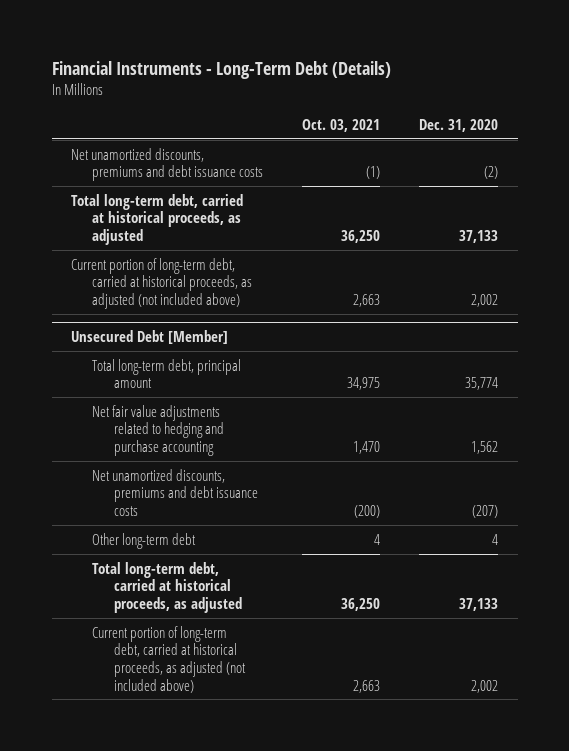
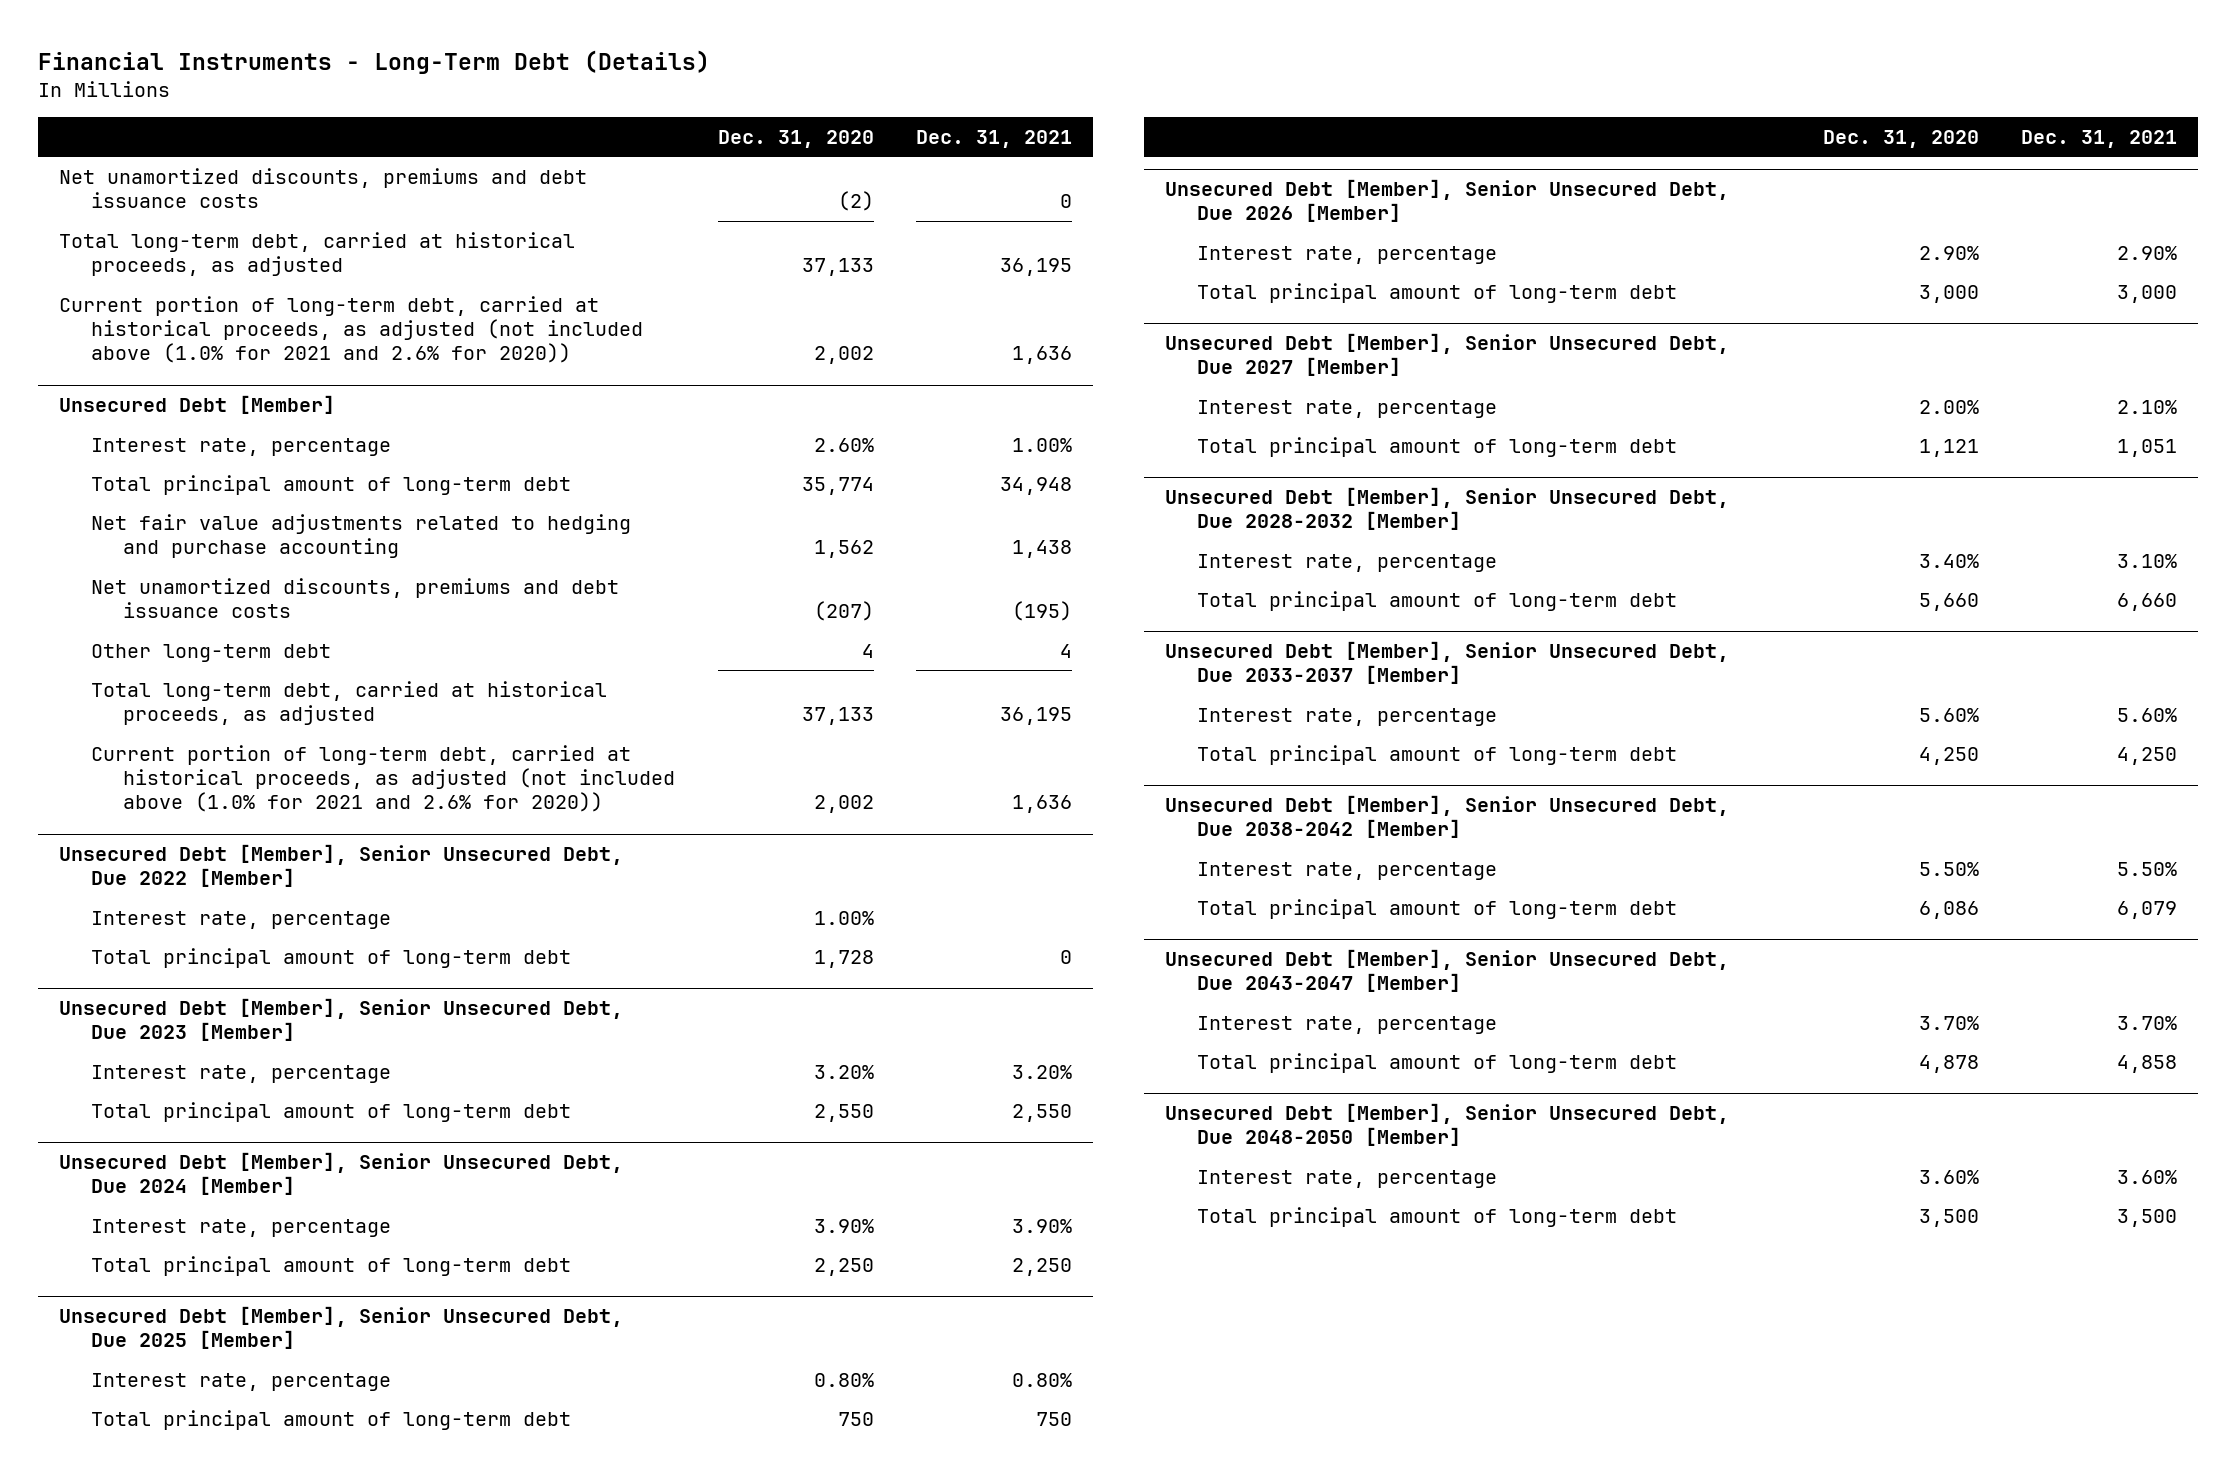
[302,118,381,132] Oct. 03, 2021 -> none
none -> [915,130,1072,149] Dec. 31, 2021
[70,257,253,309] Current portion of long-term debt, carried at historical proceeds, as adjusted (not included above) -> [59,296,644,364] Current portion of long-term debt, carried at historical proceeds, as adjusted (not included above (1.0% for 2021 and 2.6% for 2020))
none -> [91,438,392,457] Interest rate, percentage
[92,358,242,389] Total long-term debt, principal amount -> [91,475,572,496] Total principal amount of long-term debt
[92,625,247,693] Current portion of long-term debt, carried at historical proceeds, as adjusted (not included above) -> [91,745,676,813] Current portion of long-term debt, carried at historical proceeds, as adjusted (not included above (1.0% for 2021 and 2.6% for 2020))
none -> [59,844,624,888] Unsecured Debt [Member], Senior Unsecured Debt, Due 2022 [Member]
none -> [91,911,392,930] Interest rate, percentage
none -> [91,948,572,969] Total principal amount of long-term debt
none -> [59,998,624,1042] Unsecured Debt [Member], Senior Unsecured Debt, Due 2023 [Member]
none -> [91,1065,392,1084] Interest rate, percentage
none -> [91,1102,572,1123] Total principal amount of long-term debt
none -> [59,1152,624,1196] Unsecured Debt [Member], Senior Unsecured Debt, Due 2024 [Member]
none -> [91,1219,392,1238] Interest rate, percentage
none -> [91,1256,572,1277] Total principal amount of long-term debt
none -> [59,1306,624,1350] Unsecured Debt [Member], Senior Unsecured Debt, Due 2025 [Member]
none -> [91,1373,392,1392] Interest rate, percentage
none -> [91,1410,572,1431] Total principal amount of long-term debt
none -> [1164,179,1729,223] Unsecured Debt [Member], Senior Unsecured Debt, Due 2026 [Member]
none -> [1196,246,1497,265] Interest rate, percentage
none -> [1196,283,1677,304] Total principal amount of long-term debt
none -> [1164,333,1729,377] Unsecured Debt [Member], Senior Unsecured Debt, Due 2027 [Member]
none -> [1196,400,1497,419] Interest rate, percentage
none -> [1196,437,1677,458] Total principal amount of long-term debt
none -> [1164,487,1729,531] Unsecured Debt [Member], Senior Unsecured Debt, Due 2028-2032 [Member]
none -> [1196,554,1497,573] Interest rate, percentage
none -> [1196,591,1677,612] Total principal amount of long-term debt
none -> [1164,641,1729,685] Unsecured Debt [Member], Senior Unsecured Debt, Due 2033-2037 [Member]
none -> [1196,708,1497,727] Interest rate, percentage
none -> [1196,745,1677,766] Total principal amount of long-term debt
none -> [1164,795,1729,839] Unsecured Debt [Member], Senior Unsecured Debt, Due 2038-2042 [Member]
none -> [1196,862,1497,881] Interest rate, percentage
none -> [1196,899,1677,920] Total principal amount of long-term debt
none -> [1164,949,1729,993] Unsecured Debt [Member], Senior Unsecured Debt, Due 2043-2047 [Member]
none -> [1196,1016,1497,1035] Interest rate, percentage
none -> [1196,1053,1677,1074] Total principal amount of long-term debt
none -> [1164,1103,1729,1147] Unsecured Debt [Member], Senior Unsecured Debt, Due 2048-2050 [Member]
none -> [1196,1170,1497,1189] Interest rate, percentage
none -> [1196,1207,1677,1228] Total principal amount of long-term debt

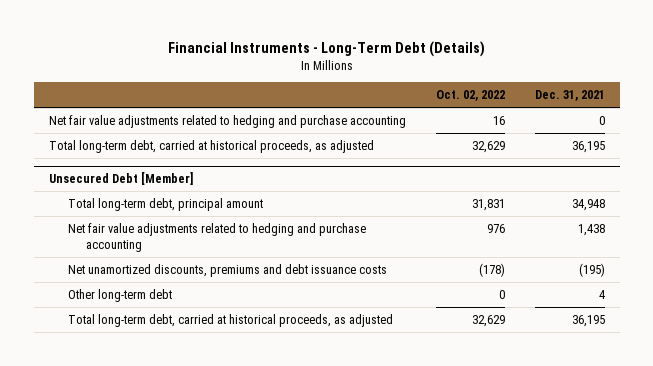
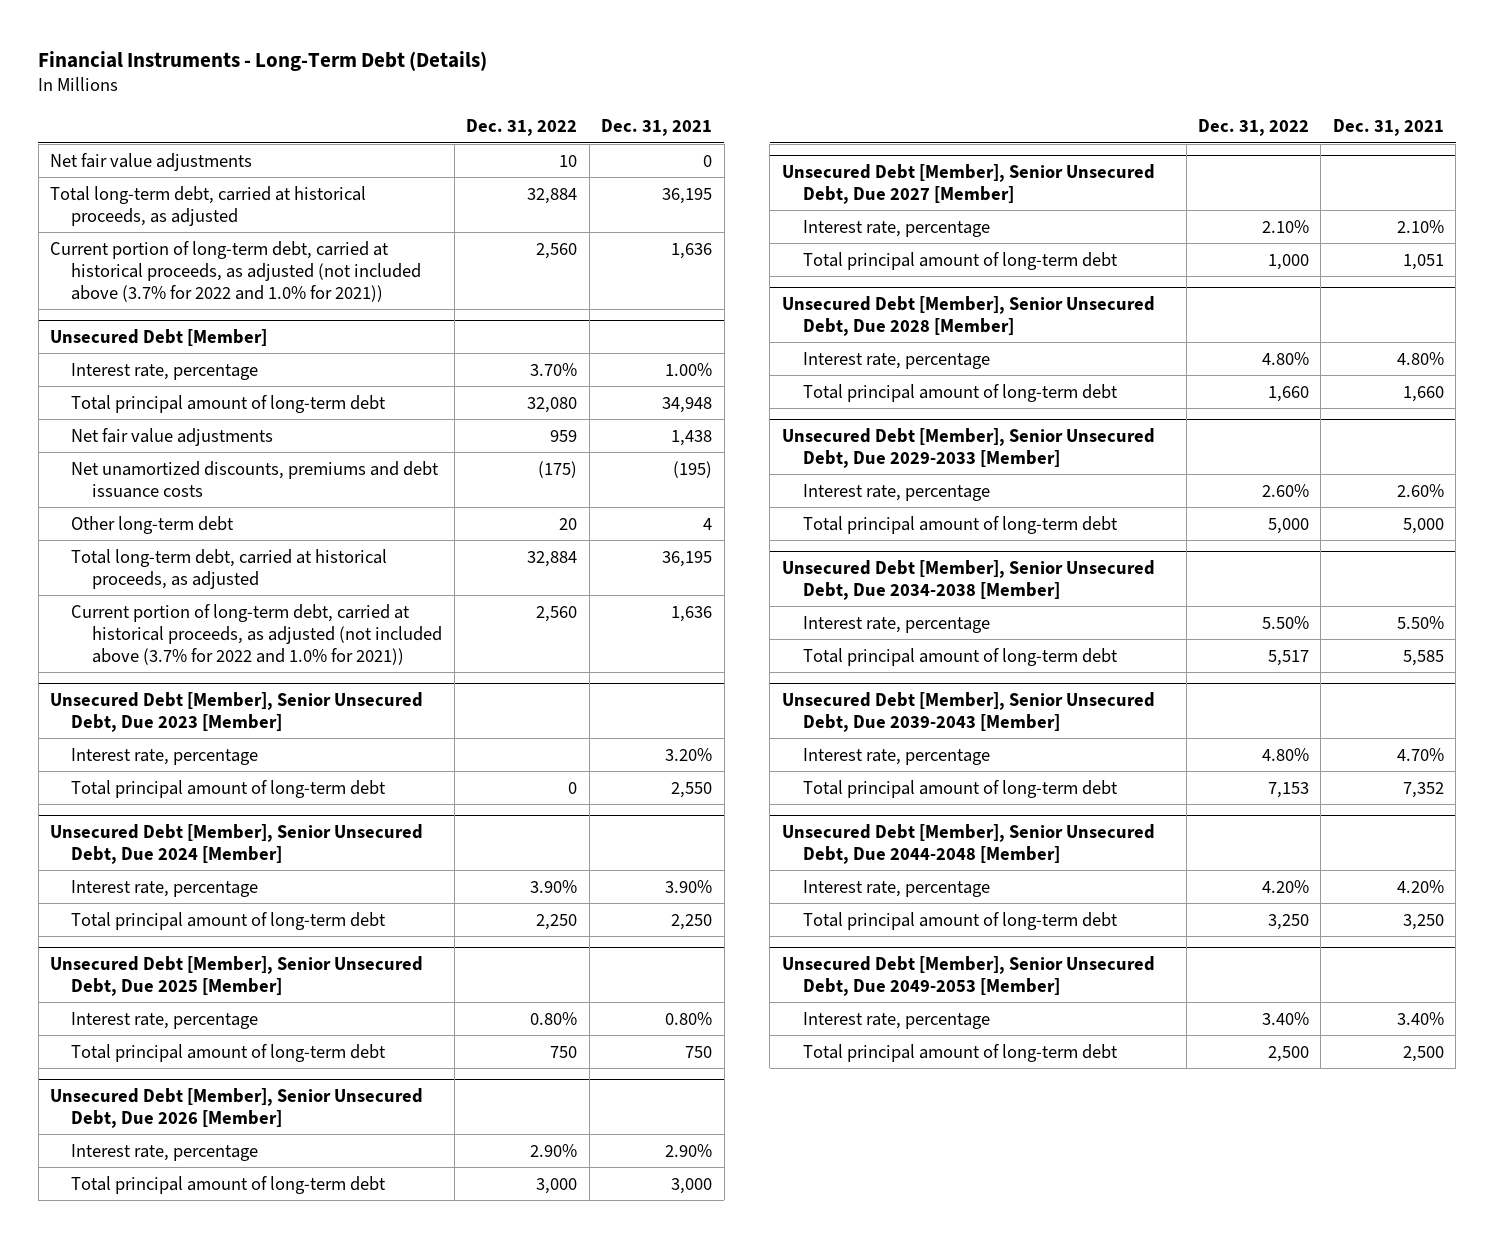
[435,90,505,102] Oct. 02, 2022 -> none
none -> [466,119,578,137] Dec. 31, 2022
[48,114,406,128] Net fair value adjustments related to hedging and purchase accounting -> [50,152,253,171] Net fair value adjustments
none -> [50,240,422,302] Current portion of long-term debt, carried at historical proceeds, as adjusted (not included above (3.7% for 2022 and 1.0% for 2021))
none -> [71,362,259,380] Interest rate, percentage
[67,197,263,211] Total long-term debt, principal amount -> [71,394,387,413] Total principal amount of long-term debt
[67,222,366,252] Net fair value adjustments related to hedging and purchase accounting -> [71,427,274,446] Net fair value adjustments
none -> [71,603,443,665] Current portion of long-term debt, carried at historical proceeds, as adjusted (not included above (3.7% for 2022 and 1.0% for 2021))
none -> [50,691,424,732] Unsecured Debt [Member], Senior Unsecured Debt, Due 2023 [Member]
none -> [71,747,259,765] Interest rate, percentage
none -> [71,779,387,798] Total principal amount of long-term debt
none -> [50,823,424,864] Unsecured Debt [Member], Senior Unsecured Debt, Due 2024 [Member]
none -> [71,879,259,897] Interest rate, percentage
none -> [71,911,387,930] Total principal amount of long-term debt
none -> [50,955,424,996] Unsecured Debt [Member], Senior Unsecured Debt, Due 2025 [Member]
none -> [71,1011,259,1029] Interest rate, percentage
none -> [71,1043,387,1062] Total principal amount of long-term debt
none -> [50,1087,424,1128] Unsecured Debt [Member], Senior Unsecured Debt, Due 2026 [Member]
none -> [71,1143,259,1161] Interest rate, percentage
none -> [71,1175,387,1194] Total principal amount of long-term debt
none -> [781,163,1155,204] Unsecured Debt [Member], Senior Unsecured Debt, Due 2027 [Member]
none -> [802,219,990,237] Interest rate, percentage
none -> [802,251,1118,270] Total principal amount of long-term debt
none -> [781,295,1155,336] Unsecured Debt [Member], Senior Unsecured Debt, Due 2028 [Member]
none -> [802,351,990,369] Interest rate, percentage
none -> [802,383,1118,402] Total principal amount of long-term debt
none -> [781,427,1155,468] Unsecured Debt [Member], Senior Unsecured Debt, Due 2029-2033 [Member]
none -> [802,483,990,501] Interest rate, percentage
none -> [802,515,1118,534] Total principal amount of long-term debt
none -> [781,559,1155,600] Unsecured Debt [Member], Senior Unsecured Debt, Due 2034-2038 [Member]
none -> [802,615,990,633] Interest rate, percentage
none -> [802,647,1118,666] Total principal amount of long-term debt
none -> [781,691,1155,732] Unsecured Debt [Member], Senior Unsecured Debt, Due 2039-2043 [Member]
none -> [802,747,990,765] Interest rate, percentage
none -> [802,779,1118,798] Total principal amount of long-term debt
none -> [781,823,1155,864] Unsecured Debt [Member], Senior Unsecured Debt, Due 2044-2048 [Member]
none -> [802,879,990,897] Interest rate, percentage
none -> [802,911,1118,930] Total principal amount of long-term debt
none -> [781,955,1155,996] Unsecured Debt [Member], Senior Unsecured Debt, Due 2049-2053 [Member]
none -> [802,1011,990,1029] Interest rate, percentage
none -> [802,1043,1118,1062] Total principal amount of long-term debt

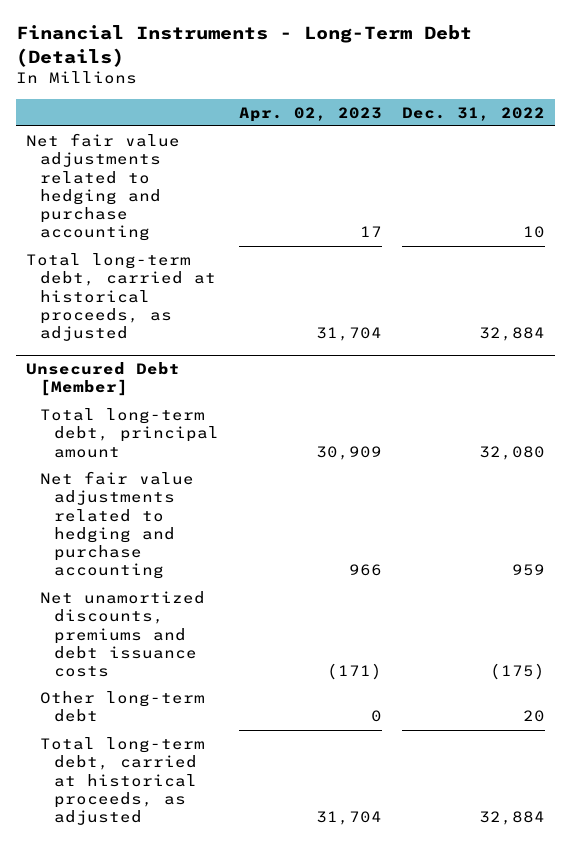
[601,119,713,137] Dec. 31, 2021 -> none
none -> [239,106,383,122] Apr. 02, 2023
[50,152,253,171] Net fair value adjustments -> [25,132,180,242] Net fair value adjustments related to hedging and purchase accounting
[50,240,422,302] Current portion of long-term debt, carried at historical proceeds, as adjusted (not included above (3.7% for 2022 and 1.0% for 2021)) -> none
[71,362,259,380] Interest rate, percentage -> none
[71,394,387,413] Total principal amount of long-term debt -> [40,407,220,458] Total long-term debt, principal amount
[71,427,274,446] Net fair value adjustments -> [40,470,195,580] Net fair value adjustments related to hedging and purchase accounting
[71,603,443,665] Current portion of long-term debt, carried at historical proceeds, as adjusted (not included above (3.7% for 2022 and 1.0% for 2021)) -> none
[50,691,424,732] Unsecured Debt [Member], Senior Unsecured Debt, Due 2023 [Member] -> none
[71,747,259,765] Interest rate, percentage -> none
[71,779,387,798] Total principal amount of long-term debt -> none
[50,823,424,864] Unsecured Debt [Member], Senior Unsecured Debt, Due 2024 [Member] -> none
[71,879,259,897] Interest rate, percentage -> none
[71,911,387,930] Total principal amount of long-term debt -> none
[50,955,424,996] Unsecured Debt [Member], Senior Unsecured Debt, Due 2025 [Member] -> none
[71,1011,259,1029] Interest rate, percentage -> none
[71,1043,387,1062] Total principal amount of long-term debt -> none
[50,1087,424,1128] Unsecured Debt [Member], Senior Unsecured Debt, Due 2026 [Member] -> none
[71,1143,259,1161] Interest rate, percentage -> none
[71,1175,387,1194] Total principal amount of long-term debt -> none
[781,163,1155,204] Unsecured Debt [Member], Senior Unsecured Debt, Due 2027 [Member] -> none
[802,219,990,237] Interest rate, percentage -> none
[802,251,1118,270] Total principal amount of long-term debt -> none
[781,295,1155,336] Unsecured Debt [Member], Senior Unsecured Debt, Due 2028 [Member] -> none
[802,351,990,369] Interest rate, percentage -> none
[802,383,1118,402] Total principal amount of long-term debt -> none
[781,427,1155,468] Unsecured Debt [Member], Senior Unsecured Debt, Due 2029-2033 [Member] -> none
[802,483,990,501] Interest rate, percentage -> none
[802,515,1118,534] Total principal amount of long-term debt -> none
[781,559,1155,600] Unsecured Debt [Member], Senior Unsecured Debt, Due 2034-2038 [Member] -> none
[802,615,990,633] Interest rate, percentage -> none
[802,647,1118,666] Total principal amount of long-term debt -> none
[781,691,1155,732] Unsecured Debt [Member], Senior Unsecured Debt, Due 2039-2043 [Member] -> none
[802,747,990,765] Interest rate, percentage -> none
[802,779,1118,798] Total principal amount of long-term debt -> none
[781,823,1155,864] Unsecured Debt [Member], Senior Unsecured Debt, Due 2044-2048 [Member] -> none
[802,879,990,897] Interest rate, percentage -> none
[802,911,1118,930] Total principal amount of long-term debt -> none
[781,955,1155,996] Unsecured Debt [Member], Senior Unsecured Debt, Due 2049-2053 [Member] -> none
[802,1011,990,1029] Interest rate, percentage -> none
[802,1043,1118,1062] Total principal amount of long-term debt -> none

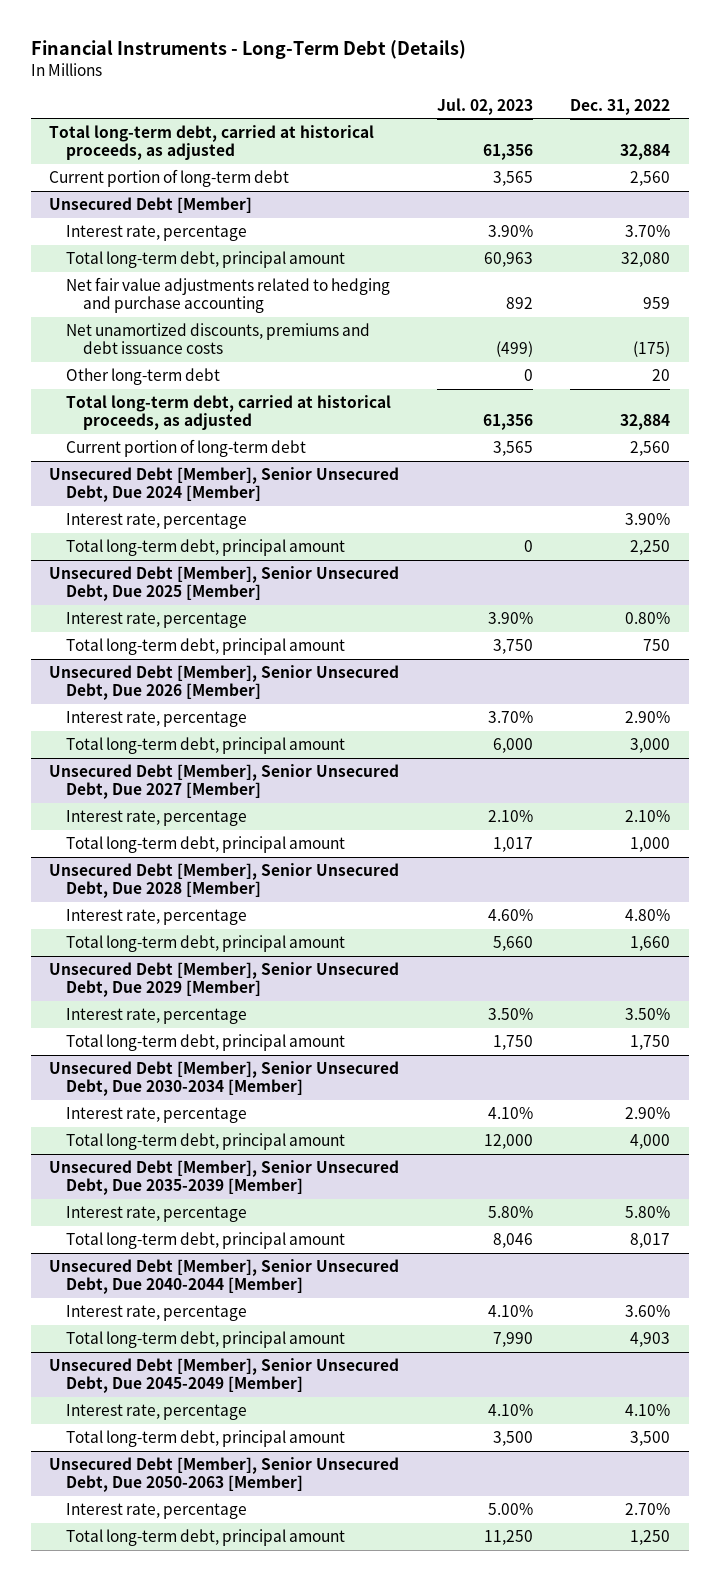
[239,106,383,122] Apr. 02, 2023 -> none
none -> [436,97,533,115] Jul. 02, 2023
[25,132,180,242] Net fair value adjustments related to hedging and purchase accounting -> none
none -> [49,169,290,188] Current portion of long-term debt
none -> [66,225,248,242] Interest rate, percentage
none -> [66,439,307,458] Current portion of long-term debt
none -> [49,467,400,503] Unsecured Debt [Member], Senior Unsecured Debt, Due 2024 [Member]
none -> [66,513,248,530] Interest rate, percentage
none -> [66,539,346,557] Total long-term debt, principal amount
none -> [49,566,400,602] Unsecured Debt [Member], Senior Unsecured Debt, Due 2025 [Member]
none -> [66,612,248,629] Interest rate, percentage
none -> [66,638,346,656] Total long-term debt, principal amount
none -> [49,665,400,701] Unsecured Debt [Member], Senior Unsecured Debt, Due 2026 [Member]
none -> [66,711,248,728] Interest rate, percentage
none -> [66,737,346,755] Total long-term debt, principal amount
none -> [49,764,400,800] Unsecured Debt [Member], Senior Unsecured Debt, Due 2027 [Member]
none -> [66,810,248,827] Interest rate, percentage
none -> [66,836,346,854] Total long-term debt, principal amount
none -> [49,863,400,899] Unsecured Debt [Member], Senior Unsecured Debt, Due 2028 [Member]
none -> [66,909,248,926] Interest rate, percentage
none -> [66,935,346,953] Total long-term debt, principal amount
none -> [49,962,400,998] Unsecured Debt [Member], Senior Unsecured Debt, Due 2029 [Member]
none -> [66,1008,248,1025] Interest rate, percentage
none -> [66,1034,346,1052] Total long-term debt, principal amount
none -> [49,1061,400,1097] Unsecured Debt [Member], Senior Unsecured Debt, Due 2030-2034 [Member]
none -> [66,1107,248,1124] Interest rate, percentage
none -> [66,1133,346,1151] Total long-term debt, principal amount
none -> [49,1160,400,1196] Unsecured Debt [Member], Senior Unsecured Debt, Due 2035-2039 [Member]
none -> [66,1206,248,1223] Interest rate, percentage
none -> [66,1232,346,1250] Total long-term debt, principal amount
none -> [49,1259,400,1295] Unsecured Debt [Member], Senior Unsecured Debt, Due 2040-2044 [Member]
none -> [66,1305,248,1322] Interest rate, percentage
none -> [66,1331,346,1349] Total long-term debt, principal amount
none -> [49,1358,400,1394] Unsecured Debt [Member], Senior Unsecured Debt, Due 2045-2049 [Member]
none -> [66,1404,248,1421] Interest rate, percentage
none -> [66,1430,346,1448] Total long-term debt, principal amount
none -> [49,1457,400,1493] Unsecured Debt [Member], Senior Unsecured Debt, Due 2050-2063 [Member]
none -> [66,1503,248,1520] Interest rate, percentage
none -> [66,1529,346,1547] Total long-term debt, principal amount

